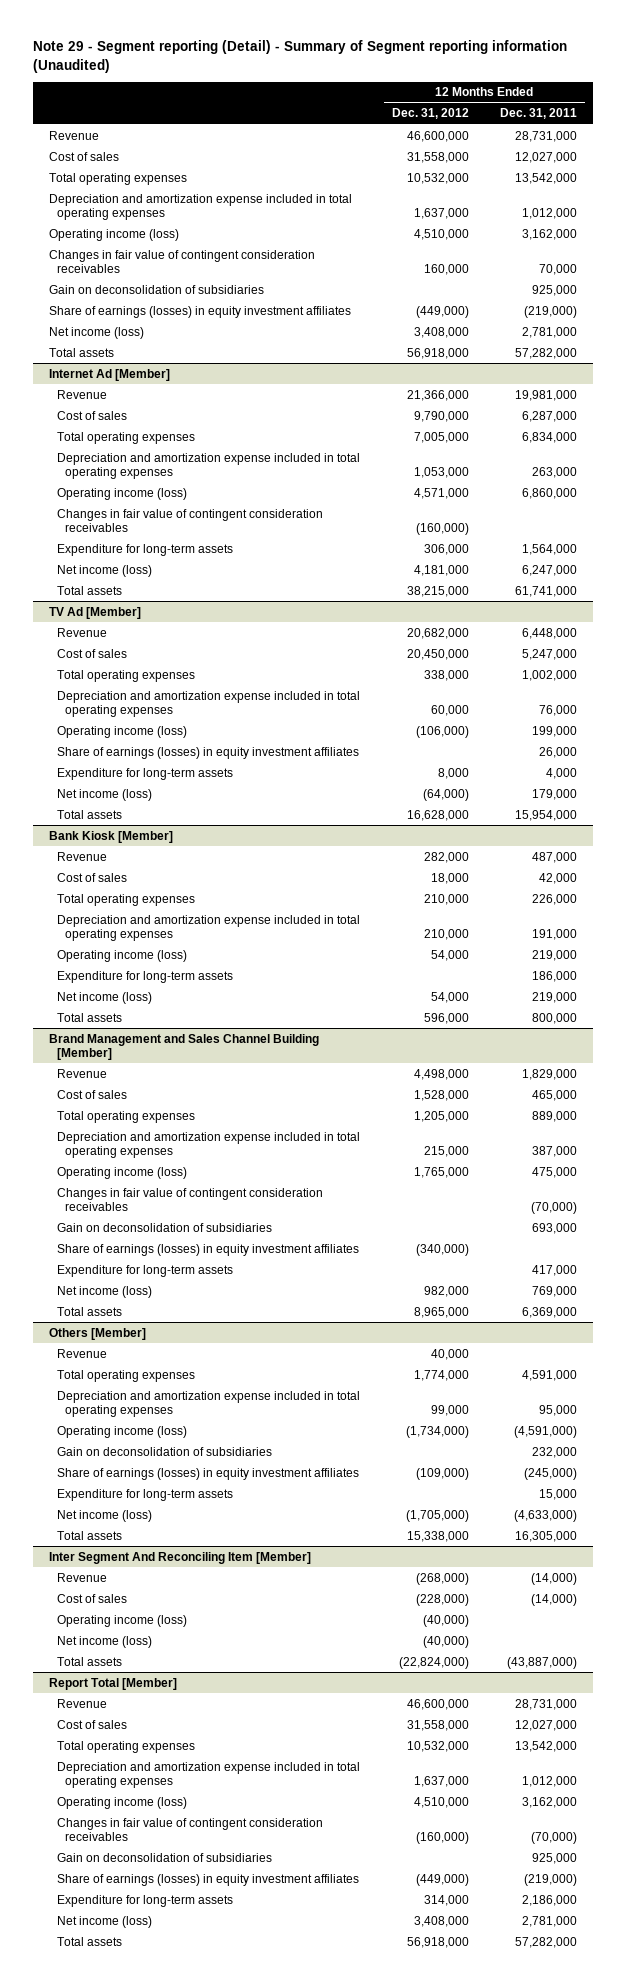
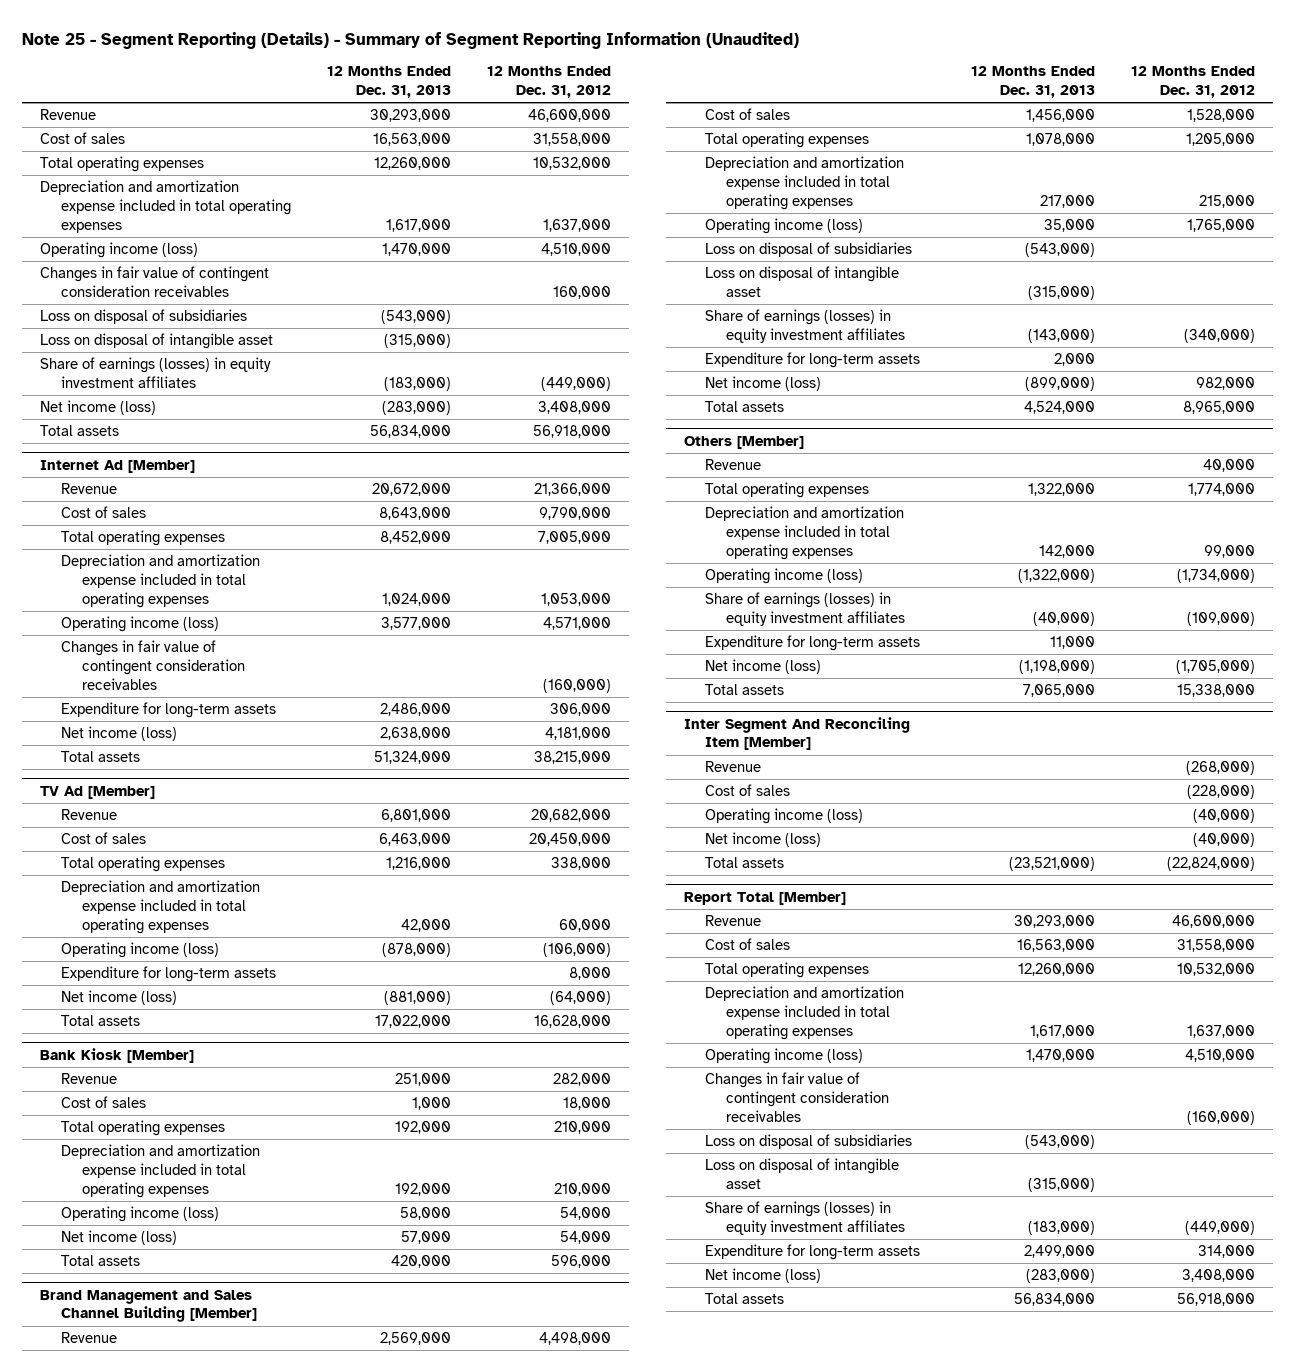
[32,40,567,73] Note 29 - Segment reporting (Detail) - Summary of Segment reporting information (Unaudited) -> [21,31,799,49] Note 25 - Segment Reporting (Details) - Summary of Segment Reporting Information (Unaudited)
[500,108,578,120] Dec. 31, 2011 -> none
none -> [326,66,451,99] 12 Months Ended Dec. 31, 2013
[48,284,264,294] Gain on deconsolidation of subsidiaries -> [39,309,247,325] Loss on disposal of subsidiaries
none -> [39,333,273,350] Loss on disposal of intangible asset
[56,746,359,759] Share of earnings (losses) in equity investment affiliates -> none
[56,970,233,983] Expenditure for long-term assets -> none
[56,1187,323,1211] Changes in fair value of contingent consideration receivables -> none
[56,1222,272,1232] Gain on deconsolidation of subsidiaries -> [704,242,912,258] Loss on disposal of subsidiaries
none -> [704,266,899,297] Loss on disposal of intangible asset
[56,1446,272,1456] Gain on deconsolidation of subsidiaries -> none
[56,1852,272,1862] Gain on deconsolidation of subsidiaries -> [704,1134,912,1150] Loss on disposal of subsidiaries
none -> [704,1158,899,1189] Loss on disposal of intangible asset

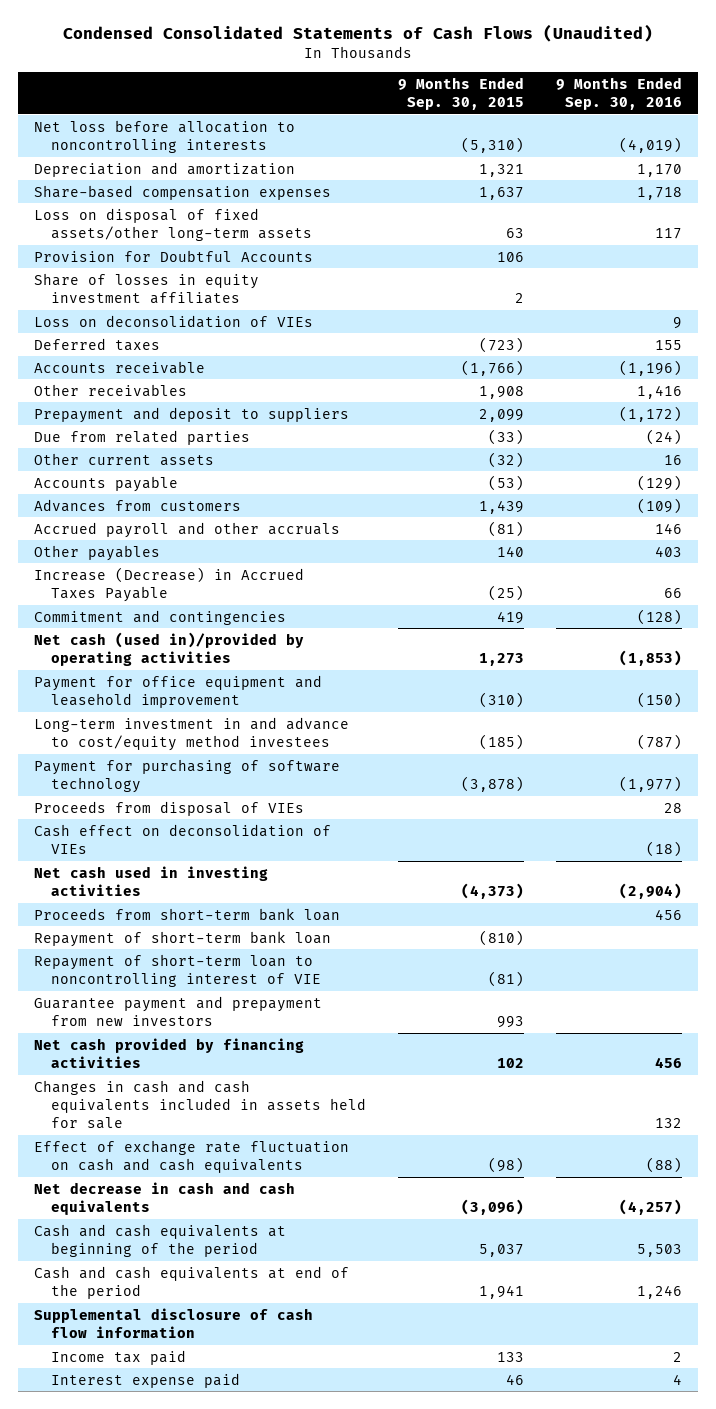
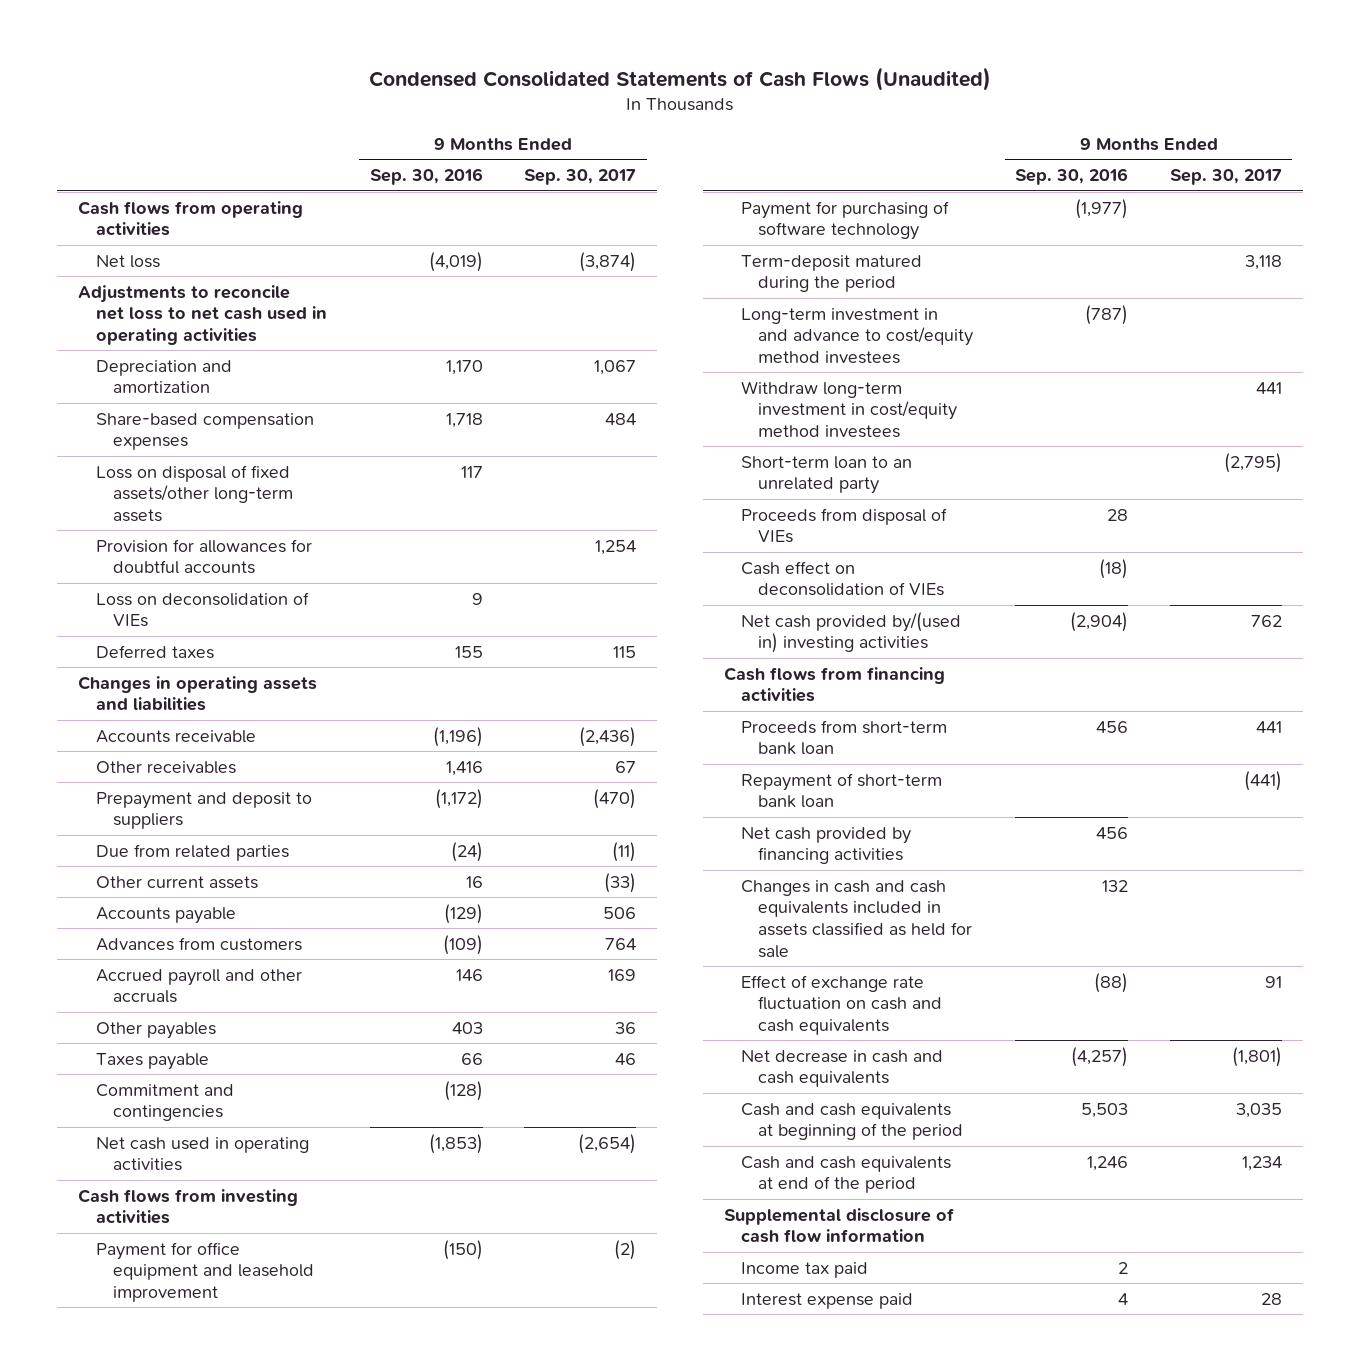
[397,76,524,110] 9 Months Ended Sep. 30, 2015 -> none
none -> [524,169,637,186] Sep. 30, 2017
none -> [78,200,304,237] Cash flows from operating activities
[33,119,295,153] Net loss before allocation to noncontrolling interests -> [95,254,160,268] Net loss
none -> [78,284,327,346] Adjustments to reconcile net loss to net cash used in operating activities
[33,272,259,304] Share of losses in equity investment affiliates -> none
[33,249,313,262] Provision for Doubtful Accounts -> [95,538,312,575] Provision for allowances for doubtful accounts
none -> [78,675,318,712] Changes in operating assets and liabilities
[33,566,304,602] Increase (Decrease) in Accrued Taxes Payable -> [95,1052,209,1070] Taxes payable
[33,631,304,666] Net cash (used in)/provided by operating activities -> [95,1136,309,1172] Net cash used in operating activities
none -> [78,1188,299,1225] Cash flows from investing activities
none -> [741,254,923,293] Term-deposit matured during the period
[33,716,349,751] Long-term investment in and advance to cost/equity method investees -> [741,307,974,365] Long-term investment in and advance to cost/equity method investees
none -> [741,380,958,439] Withdraw long-term investment in cost/equity method investees
none -> [741,455,913,495] Short-term loan to an unrelated party
[33,865,268,896] Net cash used in investing activities -> [741,611,962,654] Net cash provided by/(used in) investing activities
none -> [723,666,945,703] Cash flows from financing activities
[33,953,321,987] Repayment of short-term loan to noncontrolling interest of VIE -> none
[33,995,322,1026] Guarantee payment and prepayment from new investors -> none
[33,1079,366,1129] Changes in cash and cash equivalents included in assets held for sale -> [741,879,973,958] Changes in cash and cash equivalents included in assets classified as held for sale

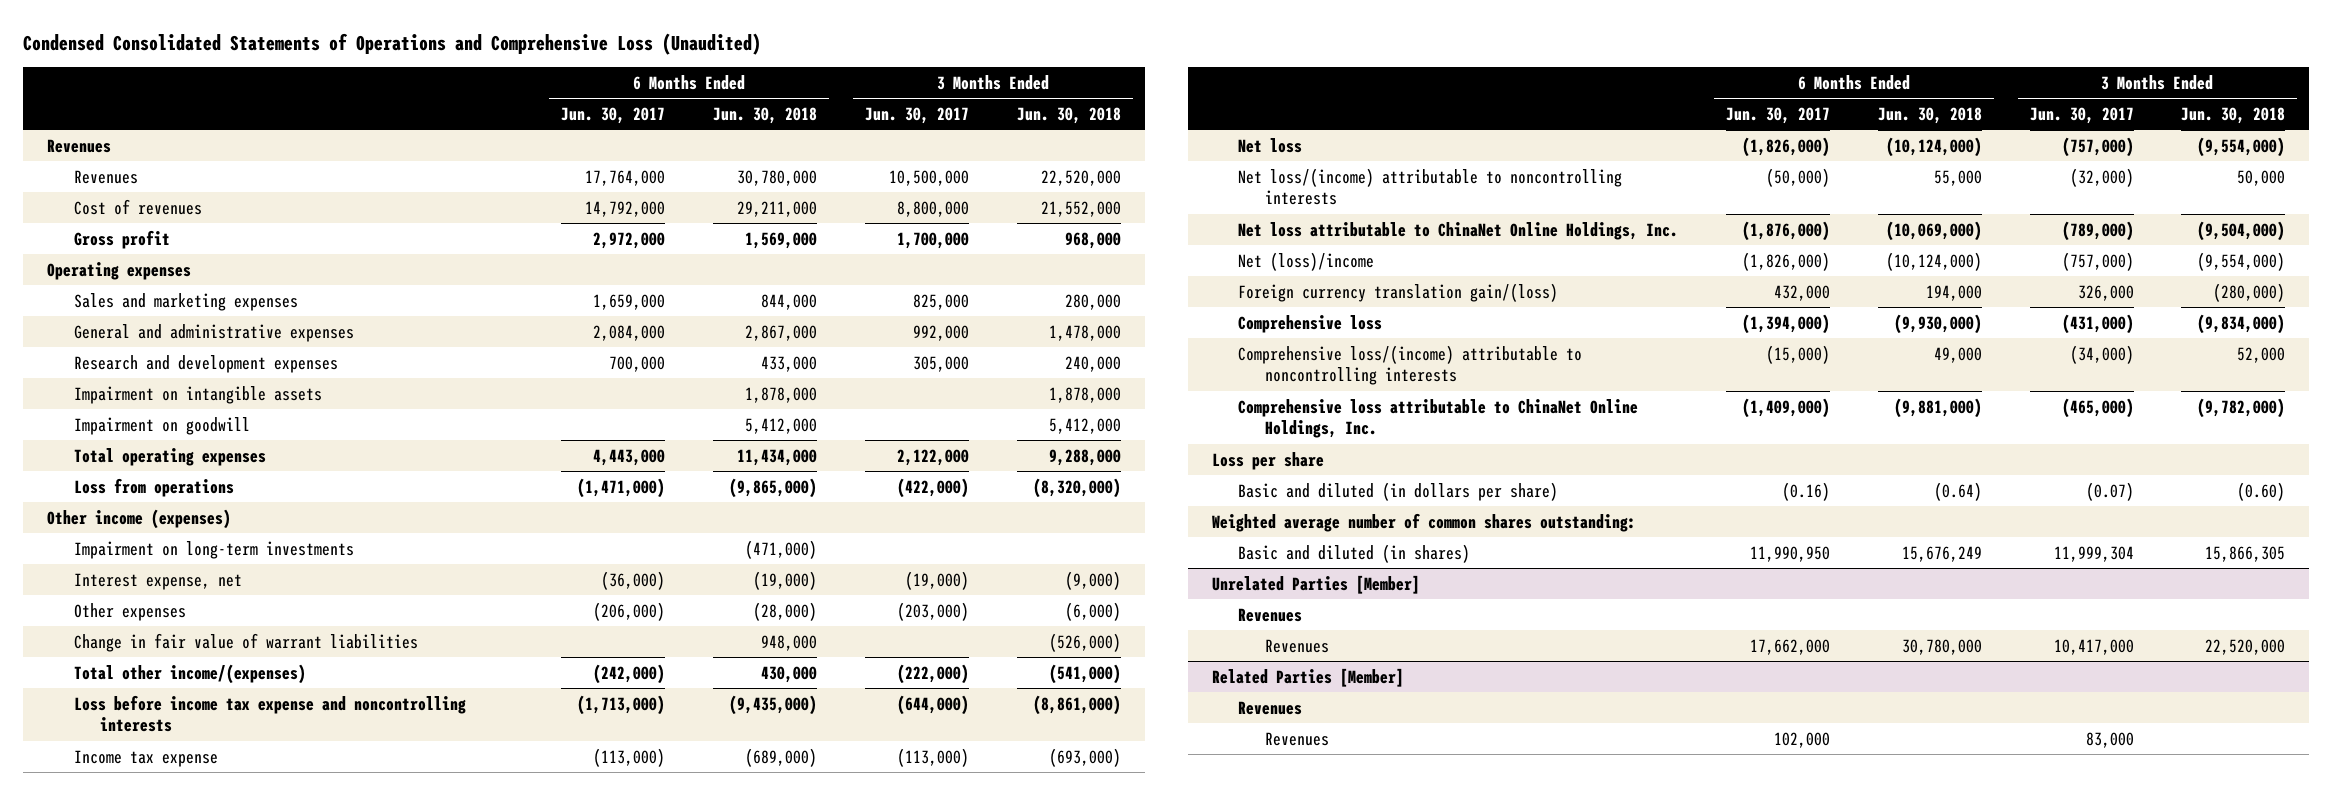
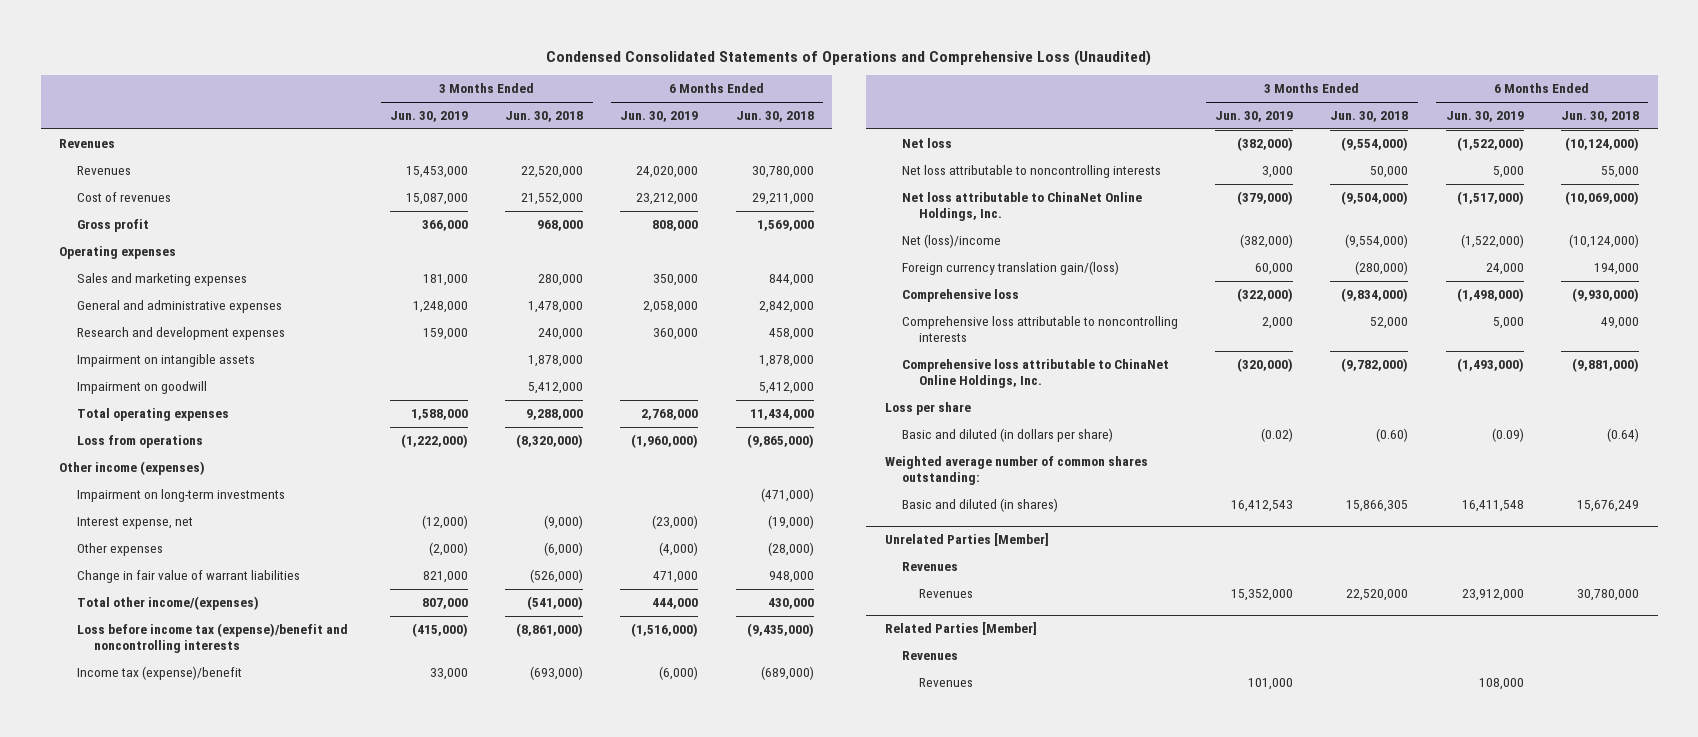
[561,107,666,125] Jun. 30, 2017 -> none
[864,107,969,125] Jun. 30, 2017 -> none
none -> [389,111,468,123] Jun. 30, 2019
none -> [620,111,699,123] Jun. 30, 2019
[745,324,818,341] 2,867,000 -> [758,301,814,314] 2,842,000
[761,355,818,372] 433,000 -> [768,328,814,341] 458,000
[73,694,466,733] Loss before income tax expense and noncontrolling interests -> [76,623,348,654] Loss before income tax (expense)/benefit and noncontrolling interests
[73,749,218,767] Income tax expense -> [76,666,242,681] Income tax (expense)/benefit
[1238,167,1623,206] Net loss/(income) attributable to noncontrolling interests -> [901,165,1161,179] Net loss attributable to noncontrolling interests
[1238,344,1583,386] Comprehensive loss/(income) attributable to noncontrolling interests -> [901,316,1178,343] Comprehensive loss attributable to noncontrolling interests

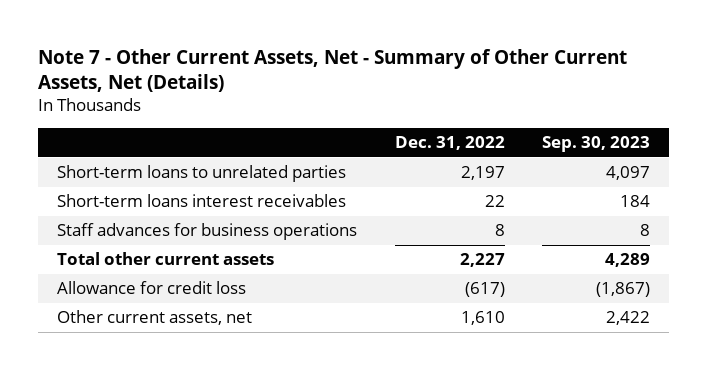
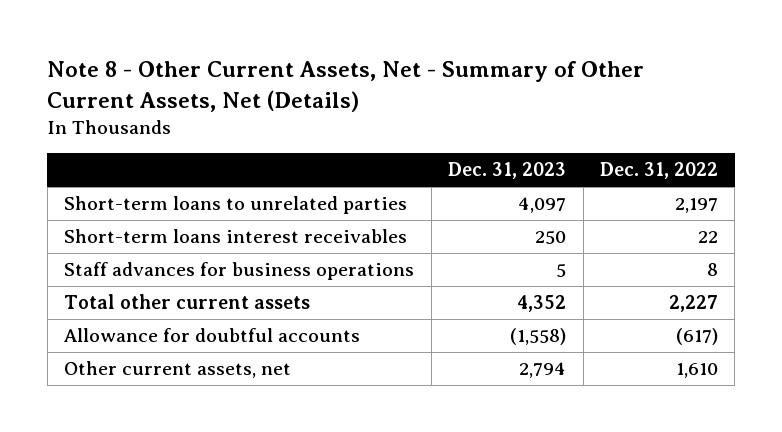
[38,48,628,93] Note 7 - Other Current Assets, Net - Summary of Other Current Assets, Net (Details) -> [47,61,645,112] Note 8 - Other Current Assets, Net - Summary of Other Current Assets, Net (Details)
[542,136,651,153] Sep. 30, 2023 -> none
none -> [448,162,567,180] Dec. 31, 2023
[57,281,247,295] Allowance for credit loss -> [64,328,361,343] Allowance for doubtful accounts

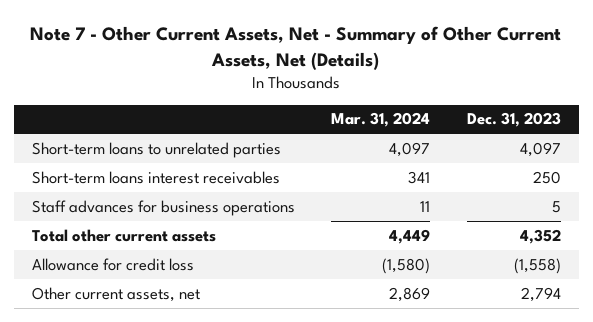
[47,61,645,112] Note 8 - Other Current Assets, Net - Summary of Other Current Assets, Net (Details) -> [30,25,562,70] Note 7 - Other Current Assets, Net - Summary of Other Current Assets, Net (Details)
[600,162,719,180] Dec. 31, 2022 -> none
none -> [331,112,431,128] Mar. 31, 2024
[64,328,361,343] Allowance for doubtful accounts -> [32,257,195,271] Allowance for credit loss

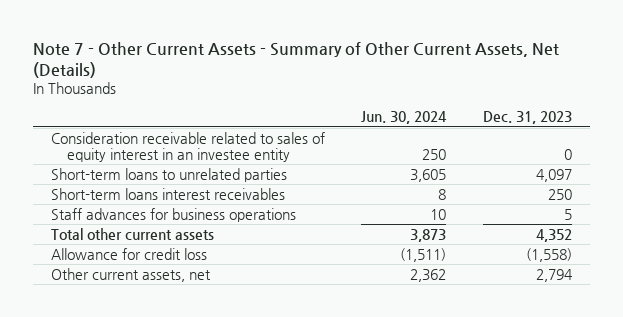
[30,25,562,70] Note 7 - Other Current Assets, Net - Summary of Other Current Assets, Net (Details) -> [32,41,559,78] Note 7 - Other Current Assets - Summary of Other Current Assets, Net (Details)
[331,112,431,128] Mar. 31, 2024 -> none
none -> [361,111,448,125] Jun. 30, 2024
none -> [51,131,326,162] Consideration receivable related to sales of equity interest in an investee entity

